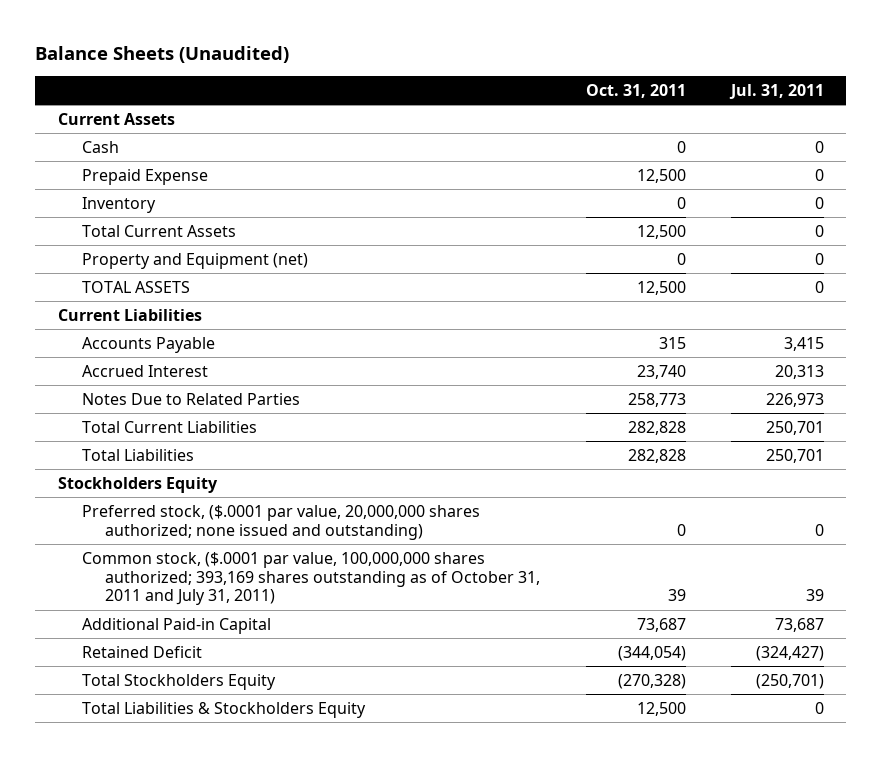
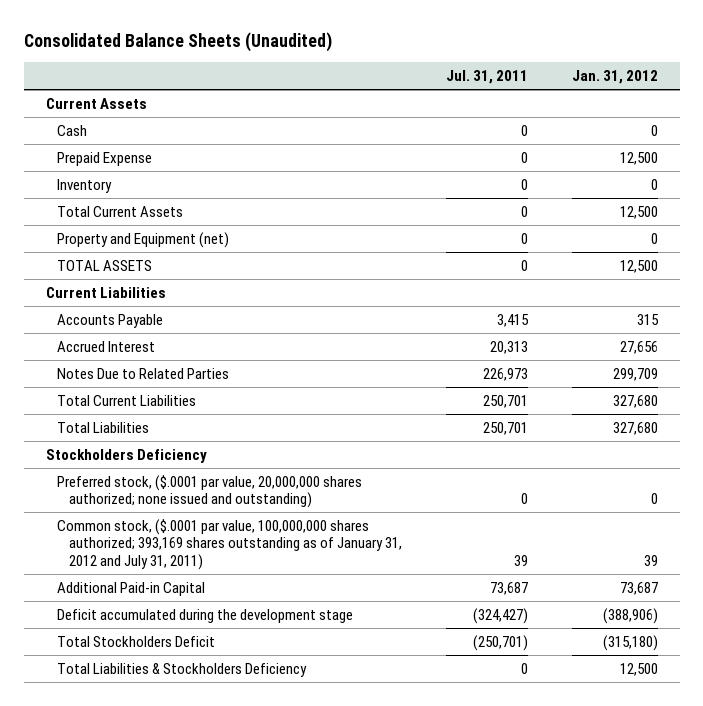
[35,46,290,64] Balance Sheets (Unaudited) -> [23,32,332,53] Consolidated Balance Sheets (Unaudited)
[585,84,686,99] Oct. 31, 2011 -> none
none -> [571,70,658,85] Jan. 31, 2012
[57,476,218,493] Stockholders Equity -> [45,448,207,463] Stockholders Deficiency
[81,551,541,606] Common stock, ($.0001 par value, 100,000,000 shares authorized; 393,169 shares outstanding as of October 31, 2011 and July 31, 2011) -> [57,518,403,570] Common stock, ($.0001 par value, 100,000,000 shares authorized; 393,169 shares outstanding as of January 31, 2012 and July 31, 2011)
[81,645,202,658] Retained Deficit -> [57,608,354,623] Deficit accumulated during the development stage
[81,673,276,690] Total Stockholders Equity -> [57,635,216,647] Total Stockholders Deficit
[81,701,366,718] Total Liabilities & Stockholders Equity -> [57,662,308,677] Total Liabilities & Stockholders Deficiency

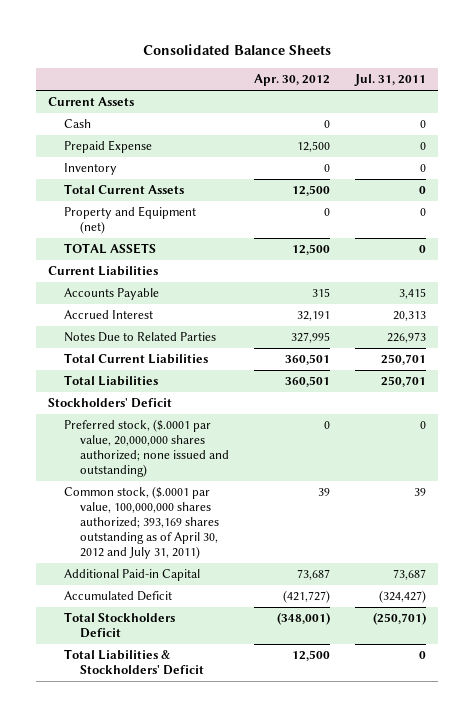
[23,32,332,53] Consolidated Balance Sheets (Unaudited) -> [142,44,331,56] Consolidated Balance Sheets
[571,70,658,85] Jan. 31, 2012 -> none
none -> [253,74,330,87] Apr. 30, 2012
[45,448,207,463] Stockholders Deficiency -> [48,398,173,409] Stockholders' Deficit
[57,518,403,570] Common stock, ($.0001 par value, 100,000,000 shares authorized; 393,169 shares outstanding as of January 31, 2012 and July 31, 2011) -> [63,486,219,560] Common stock, ($.0001 par value, 100,000,000 shares authorized; 393,169 shares outstanding as of April 30, 2012 and July 31, 2011)
[57,608,354,623] Deficit accumulated during the development stage -> [63,591,172,602] Accumulated Deficit
[57,662,308,677] Total Liabilities & Stockholders Deficiency -> [63,649,204,676] Total Liabilities & Stockholders' Deficit

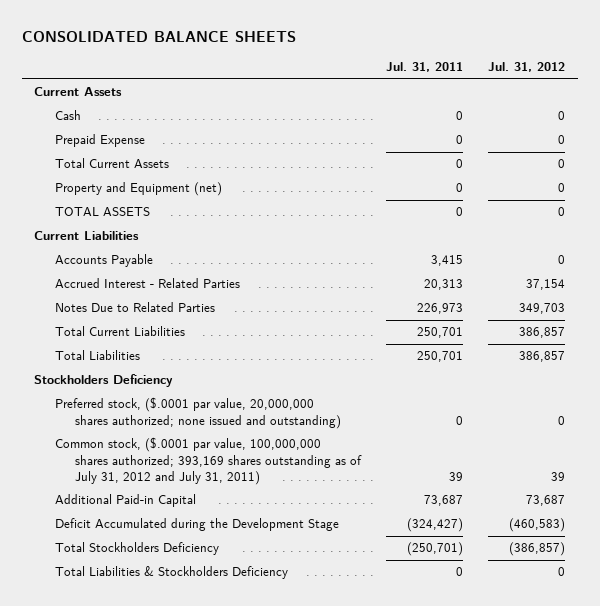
[142,44,331,56] Consolidated Balance Sheets -> [21,30,296,42] CONSOLIDATED BALANCE SHEETS
[253,74,330,87] Apr. 30, 2012 -> none
none -> [488,62,566,73] Jul. 31, 2012
[63,163,117,176] Inventory -> none
[63,310,153,320] Accrued Interest -> [54,278,240,289] Accrued Interest - Related Parties
[48,398,173,409] Stockholders' Deficit -> [34,374,174,388] Stockholders Deficiency
[63,486,219,560] Common stock, ($.0001 par value, 100,000,000 shares authorized; 393,169 shares outstanding as of April 30, 2012 and July 31, 2011) -> [54,437,363,485] Common stock, ($.0001 par value, 100,000,000 shares authorized; 393,169 shares outstanding as of July 31, 2012 and July 31, 2011)
[63,591,172,602] Accumulated Deficit -> [54,518,339,532] Deficit Accumulated during the Development Stage
[63,612,175,639] Total Stockholders Deficit -> [54,542,219,556] Total Stockholders Deficiency
[63,649,204,676] Total Liabilities & Stockholders' Deficit -> [54,566,288,580] Total Liabilities & Stockholders Deficiency

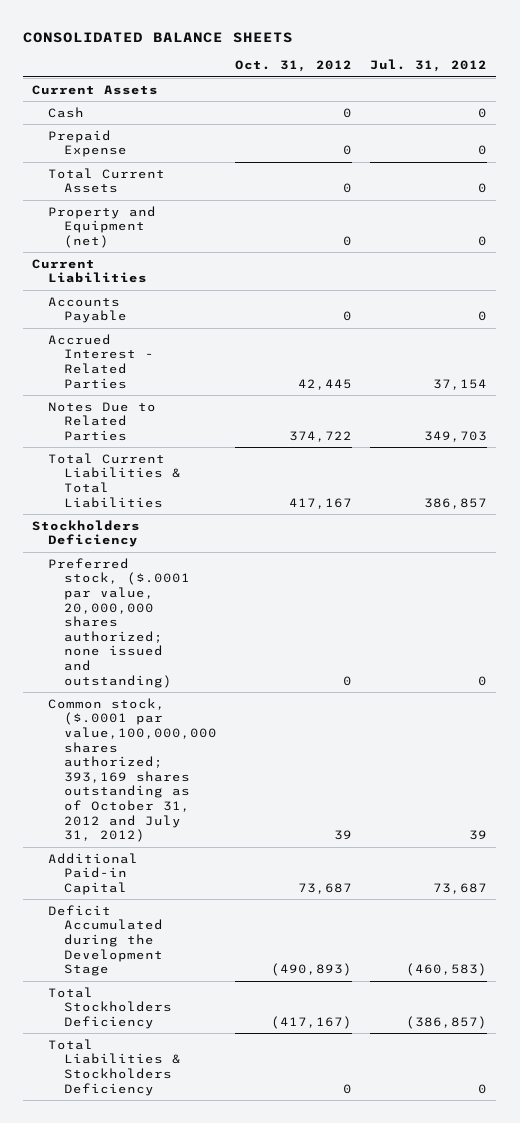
[386,62,464,73] Jul. 31, 2011 -> none
none -> [235,60,353,73] Oct. 31, 2012
[54,207,150,217] TOTAL ASSETS -> none
[54,350,140,361] Total Liabilities -> none
[54,326,185,337] Total Current Liabilities -> [48,452,181,508] Total Current Liabilities & Total Liabilities
[54,437,363,485] Common stock, ($.0001 par value, 100,000,000 shares authorized; 393,169 shares outstanding as of July 31, 2012 and July 31, 2011) -> [48,697,217,843] Common stock, ($.0001 par value,100,000,000 shares authorized; 393,169 shares outstanding as of October 31, 2012 and July 31, 2012)

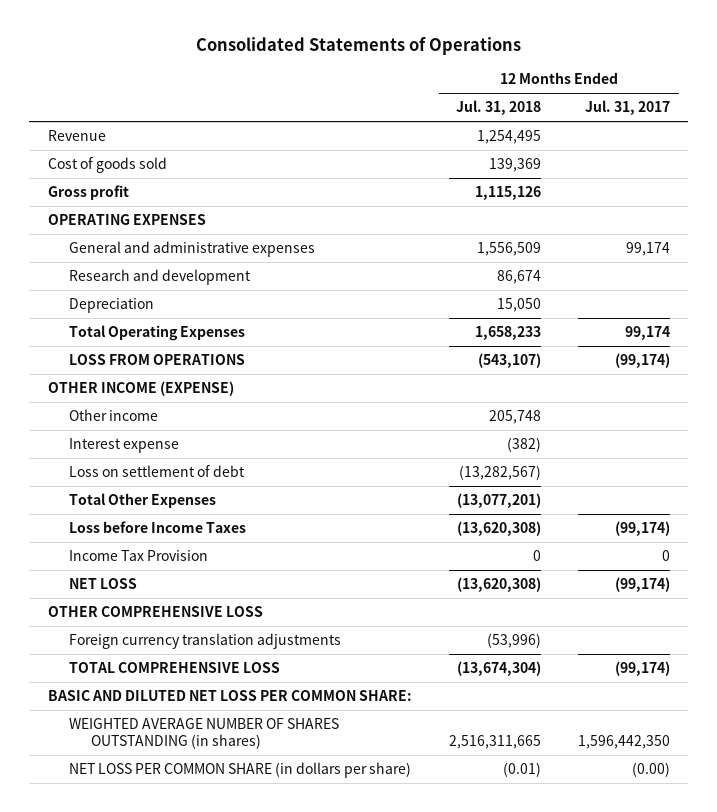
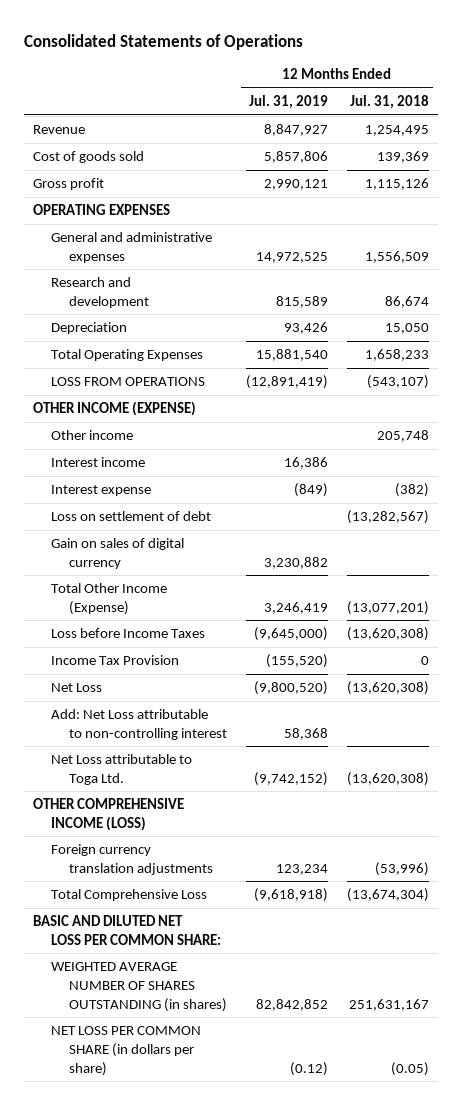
[584,100,670,116] Jul. 31, 2017 -> none
none -> [248,94,328,109] Jul. 31, 2019
none -> [51,457,146,468] Interest income
none -> [51,538,185,569] Gain on sales of digital currency
[69,493,217,509] Total Other Expenses -> [51,583,168,615] Total Other Income (Expense)
none -> [51,683,103,693] Net Loss
none -> [51,709,227,740] Add: Net Loss attributable to non-controlling interest
[69,578,138,590] NET LOSS -> [51,754,193,785] Net Loss attributable to Toga Ltd.
[47,606,263,618] OTHER COMPREHENSIVE LOSS -> [33,798,185,831] OTHER COMPREHENSIVE INCOME (LOSS)
[69,662,281,674] TOTAL COMPREHENSIVE LOSS -> [51,889,208,902] Total Comprehensive Loss
[448,734,541,749] 2,516,311,665 -> [348,998,429,1011] 251,631,167
[502,762,541,778] (0.01) -> [390,1061,429,1076] (0.05)

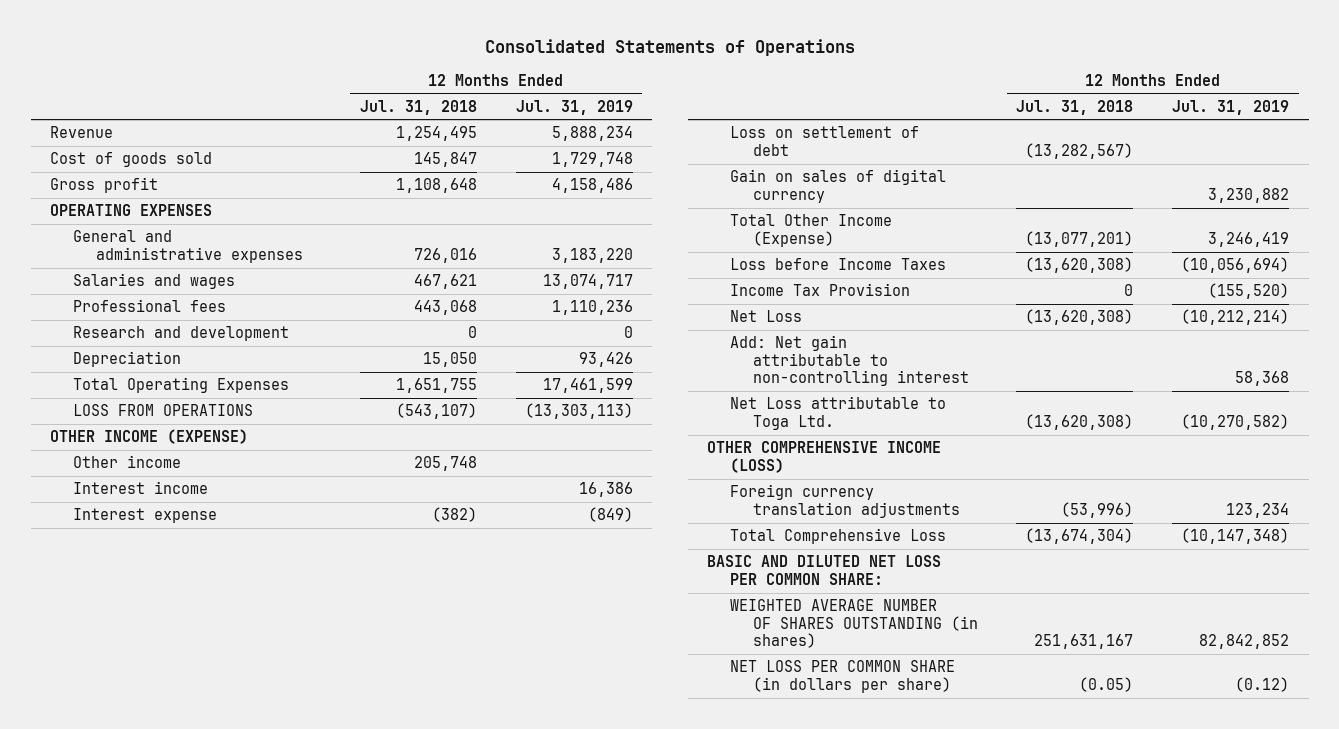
[263,124,328,137] 8,847,927 -> [551,126,633,142] 5,888,234
[263,151,328,164] 5,857,806 -> [551,152,633,168] 1,729,748
[376,151,429,164] 139,369 -> [413,152,477,168] 145,847
[263,179,328,191] 2,990,121 -> [551,178,633,194] 4,158,486
[364,178,429,191] 1,115,126 -> [395,178,477,194] 1,108,648
[255,251,328,263] 14,972,525 -> [551,247,633,263] 3,183,220
[364,250,429,263] 1,556,509 -> [413,247,477,263] 726,016
none -> [73,273,236,290] Salaries and wages
none -> [73,299,227,313] Professional fees
[275,295,328,308] 815,589 -> [623,326,633,339] 0
[384,295,429,308] 86,674 -> [467,326,477,339] 0
[255,349,328,362] 15,881,540 -> [542,378,633,394] 17,461,599
[364,349,429,362] 1,658,233 -> [395,378,477,394] 1,651,755
[245,375,328,390] (12,891,419) -> [524,403,633,420] (13,303,113)
[253,627,328,642] (9,645,000) -> [1181,257,1290,274] (10,056,694)
[253,681,328,696] (9,800,520) -> [1181,309,1290,326] (10,212,214)
[51,709,227,740] Add: Net Loss attributable to non-controlling interest -> [729,335,969,387] Add: Net gain attributable to non-controlling interest
[253,771,328,786] (9,742,152) -> [1181,413,1290,430] (10,270,582)
[253,888,328,903] (9,618,918) -> [1181,528,1290,545] (10,147,348)

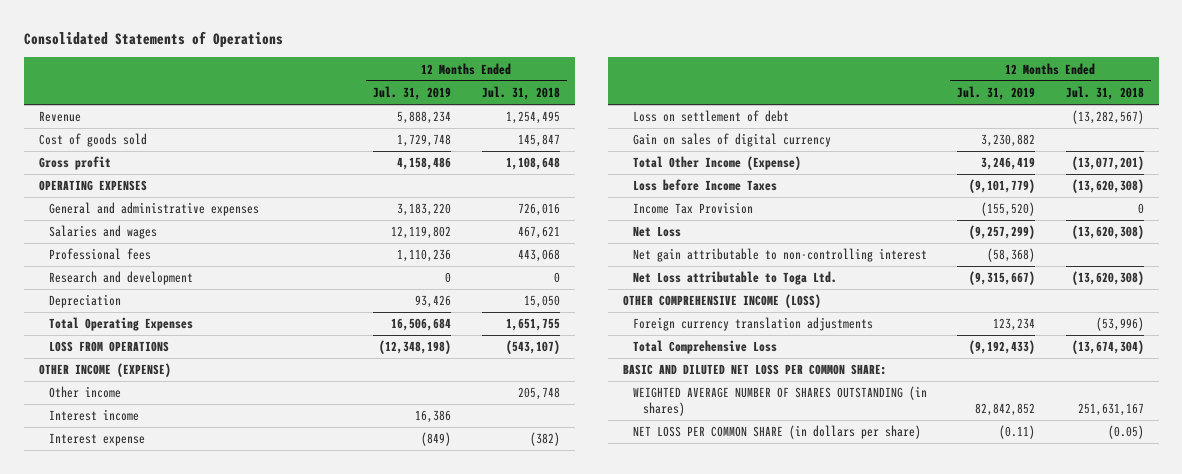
[542,274,633,290] 13,074,717 -> [391,226,452,240] 12,119,802
[542,378,633,394] 17,461,599 -> [391,318,452,332] 16,506,684
[524,403,633,420] (13,303,113) -> [379,340,452,355] (12,348,198)
[1181,257,1290,274] (10,056,694) -> [969,179,1036,194] (9,101,779)
[1181,309,1290,326] (10,212,214) -> [969,225,1036,240] (9,257,299)
[729,335,969,387] Add: Net gain attributable to non-controlling interest -> [632,248,927,263] Net gain attributable to non-controlling interest
[1235,371,1290,387] 58,368 -> [987,248,1036,263] (58,368)
[1181,413,1290,430] (10,270,582) -> [969,271,1036,286] (9,315,667)
[1181,528,1290,545] (10,147,348) -> [969,340,1036,355] (9,192,433)
[1235,676,1290,692] (0.12) -> [999,425,1036,440] (0.11)

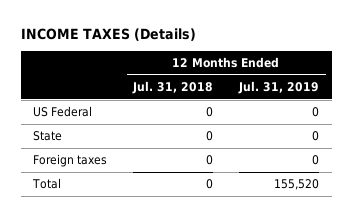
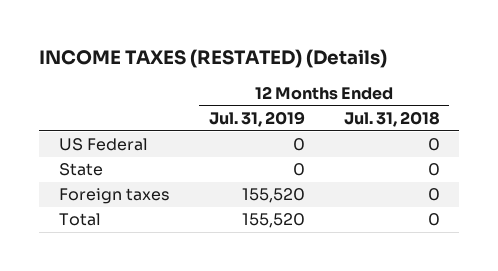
[20,28,196,42] INCOME TAXES (Details) -> [39,49,388,69] INCOME TAXES (RESTATED) (Details)
[312,155,320,166] 0 -> [241,188,305,204] 155,520

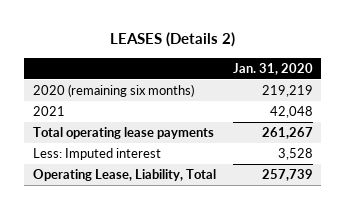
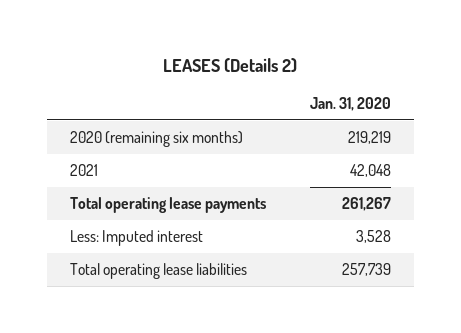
[32,169,216,182] Operating Lease, Liability, Total -> [69,263,247,280] Total operating lease liabilities

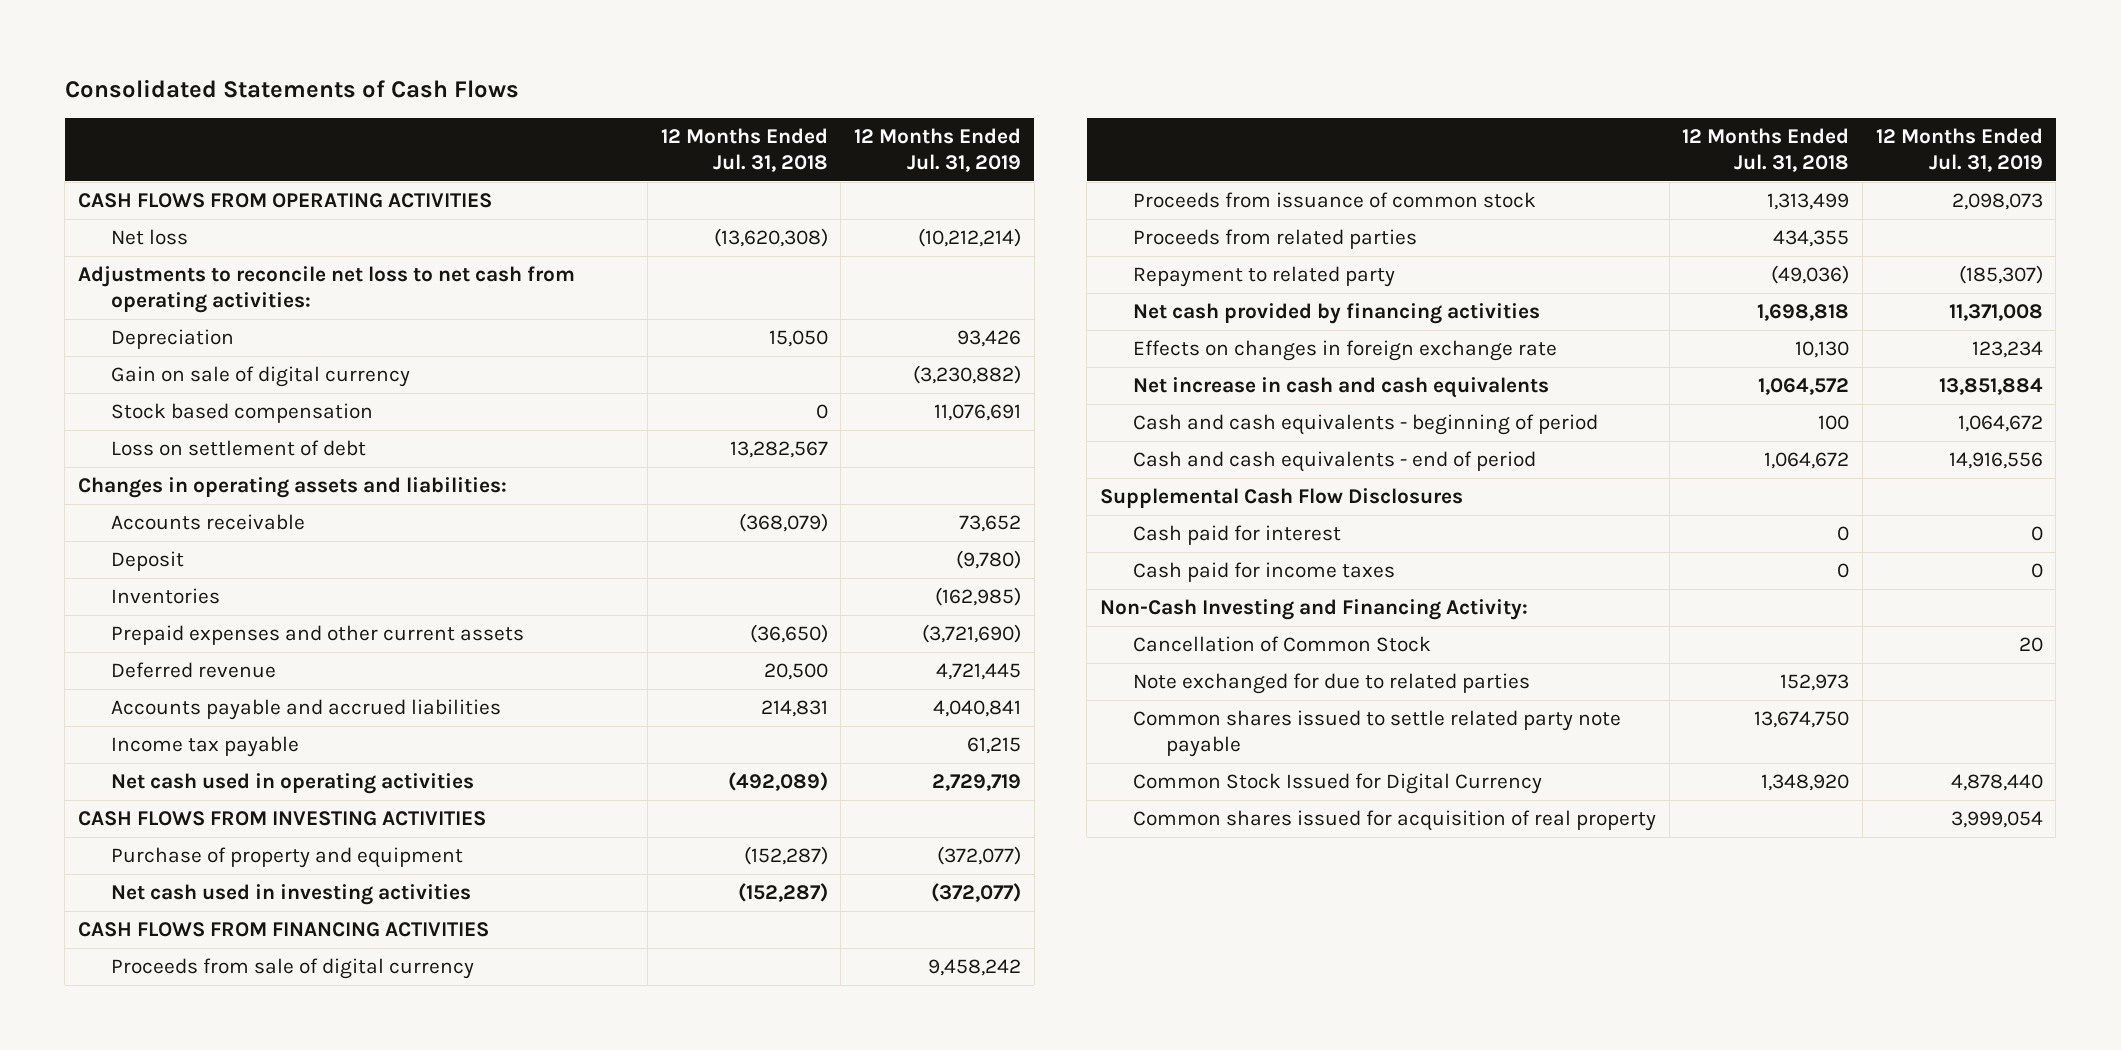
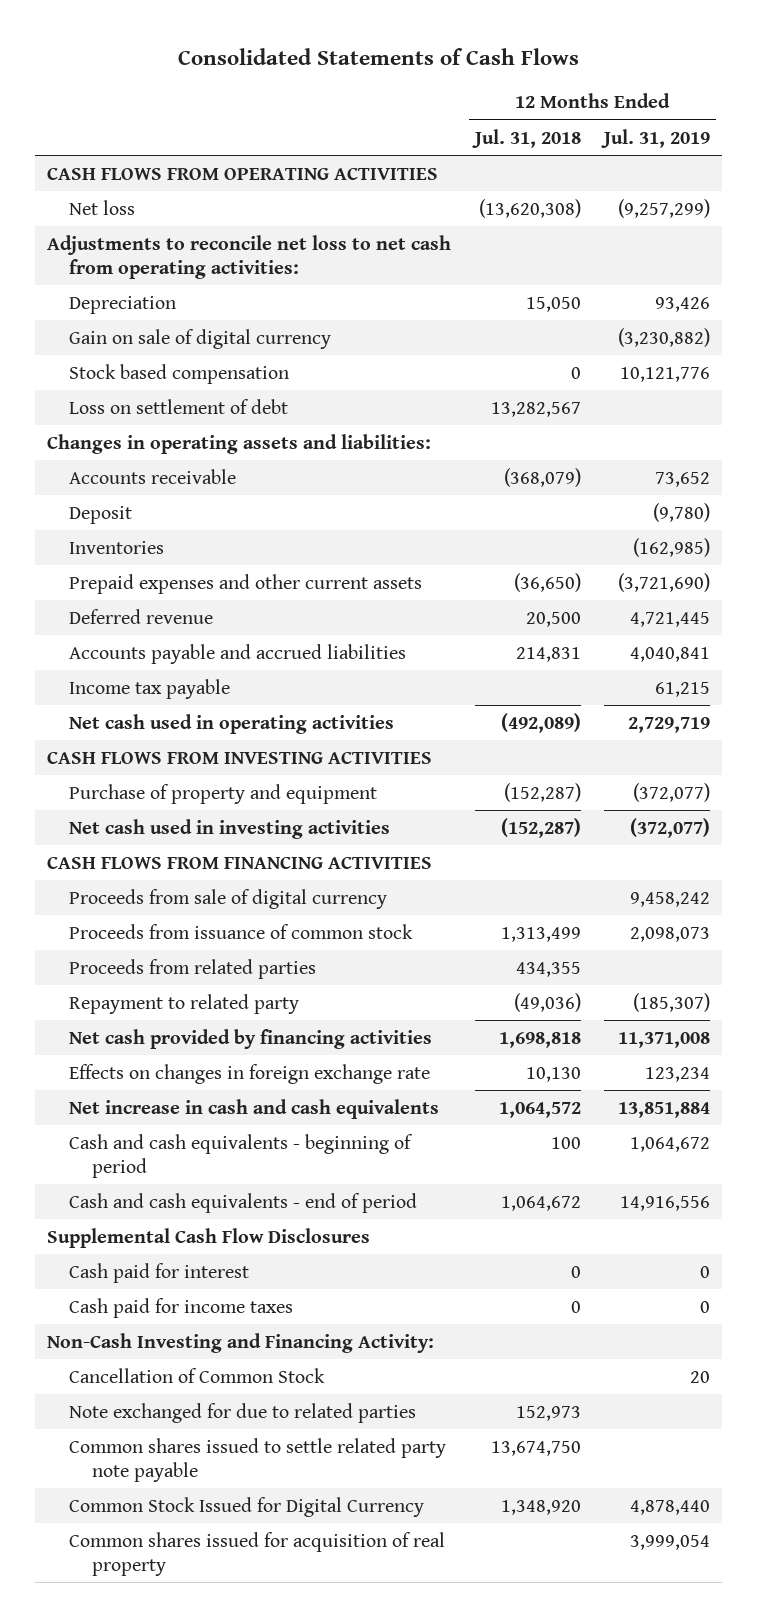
[918,227,1022,247] (10,212,214) -> [618,198,711,218] (9,257,299)
[934,403,1022,421] 11,076,691 -> [620,366,711,382] 10,121,776

